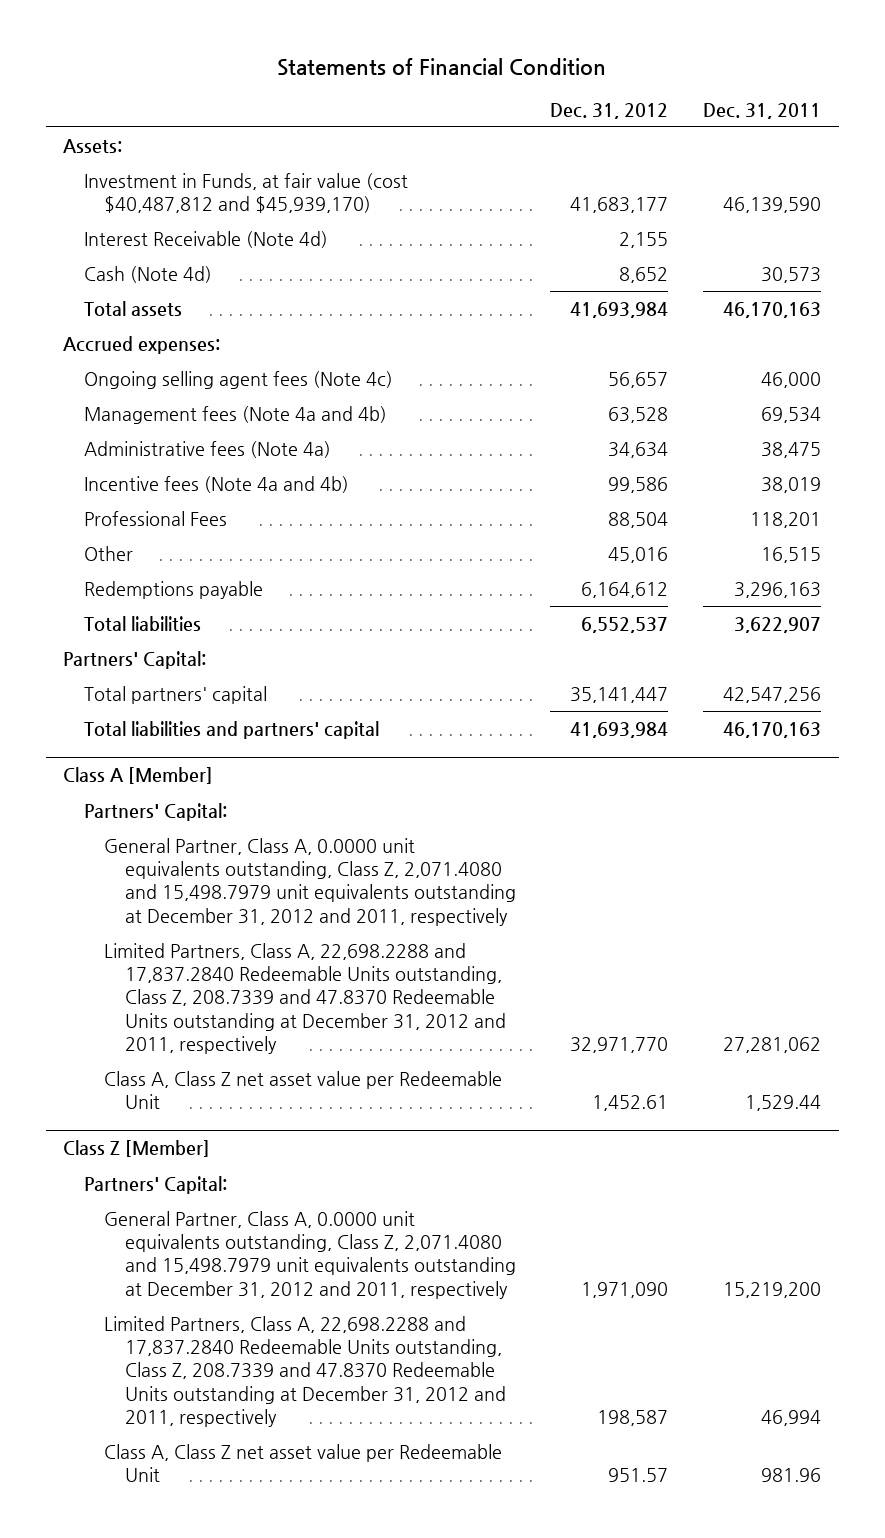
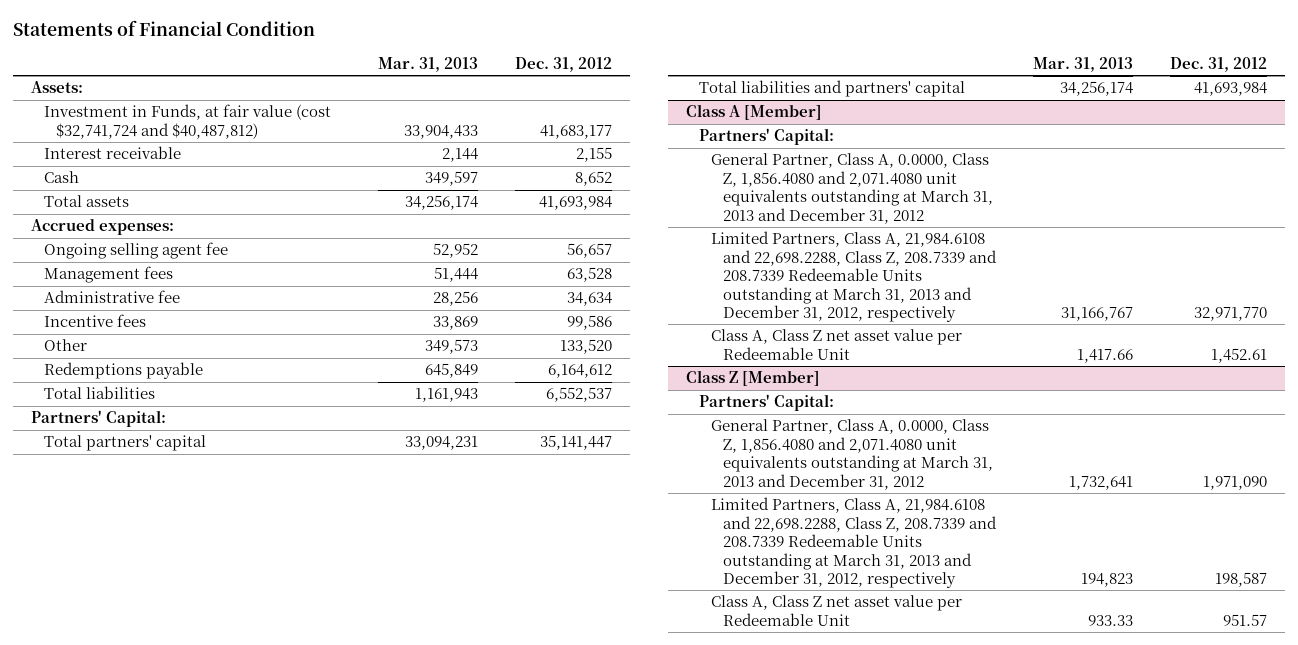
[703,102,822,119] Dec. 31, 2011 -> none
none -> [378,56,479,72] Mar. 31, 2013
[83,172,408,214] Investment in Funds, at fair value (cost $40,487,812 and $45,939,170) -> [43,104,331,139] Investment in Funds, at fair value (cost $32,741,724 and $40,487,812)
[83,230,328,248] Interest Receivable (Note 4d) -> [43,146,181,160] Interest receivable
[83,265,212,283] Cash (Note 4d) -> [43,171,79,184] Cash
[83,510,227,526] Professional Fees -> none
[83,370,393,389] Ongoing selling agent fees (Note 4c) -> [43,242,228,260] Ongoing selling agent fee
[83,405,387,424] Management fees (Note 4a and 4b) -> [43,266,173,284] Management fees
[83,440,331,458] Administrative fees (Note 4a) -> [43,290,180,304] Administrative fee
[83,475,349,493] Incentive fees (Note 4a and 4b) -> [43,314,146,328] Incentive fees
[608,546,669,563] 45,016 -> [559,339,612,355] 133,520
[104,837,516,926] General Partner, Class A, 0.0000 unit equivalents outstanding, Class Z, 2,071.4080 and 15,498.7979 unit equivalents outstanding at December 31, 2012 and 2011, respectively -> [710,153,994,224] General Partner, Class A, 0.0000, Class Z, 1,856.4080 and 2,071.4080 unit equivalents outstanding at March 31, 2013 and December 31, 2012
[104,942,506,1055] Limited Partners, Class A, 22,698.2288 and 17,837.2840 Redeemable Units outstanding, Class Z, 208.7339 and 47.8370 Redeemable Units outstanding at December 31, 2012 and 2011, respectively -> [710,231,998,322] Limited Partners, Class A, 21,984.6108 and 22,698.2288, Class Z, 208.7339 and 208.7339 Redeemable Units outstanding at March 31, 2013 and December 31, 2012, respectively
[104,1210,516,1299] General Partner, Class A, 0.0000 unit equivalents outstanding, Class Z, 2,071.4080 and 15,498.7979 unit equivalents outstanding at December 31, 2012 and 2011, respectively -> [710,419,994,490] General Partner, Class A, 0.0000, Class Z, 1,856.4080 and 2,071.4080 unit equivalents outstanding at March 31, 2013 and December 31, 2012
[104,1315,506,1428] Limited Partners, Class A, 22,698.2288 and 17,837.2840 Redeemable Units outstanding, Class Z, 208.7339 and 47.8370 Redeemable Units outstanding at December 31, 2012 and 2011, respectively -> [710,497,998,588] Limited Partners, Class A, 21,984.6108 and 22,698.2288, Class Z, 208.7339 and 208.7339 Redeemable Units outstanding at March 31, 2013 and December 31, 2012, respectively

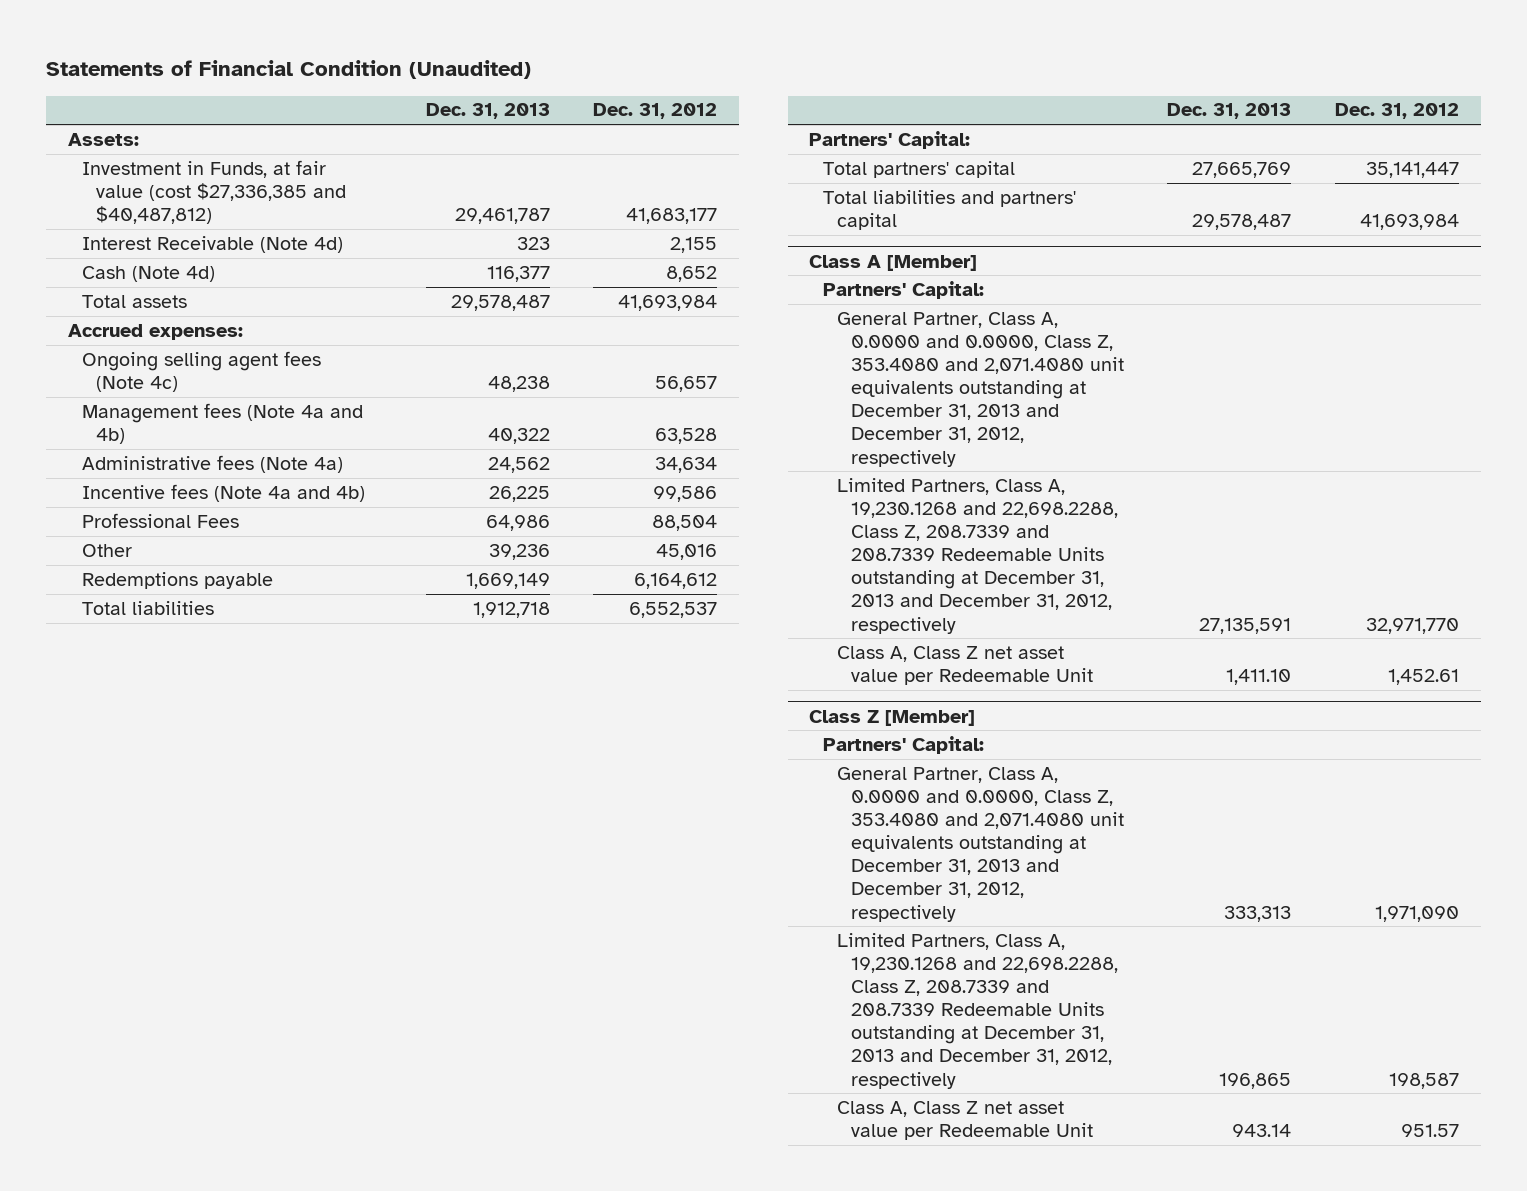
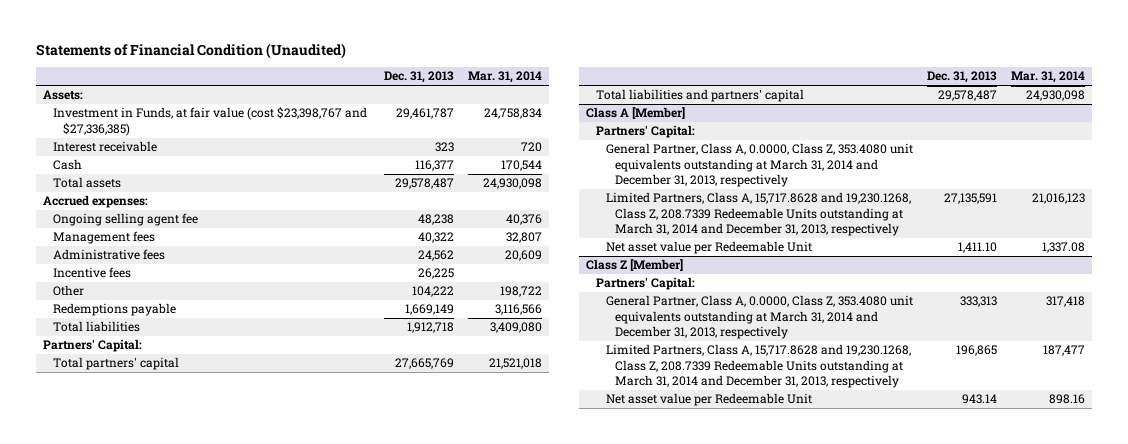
[593,103,718,120] Dec. 31, 2012 -> none
none -> [468,71,543,84] Mar. 31, 2014
[81,159,346,225] Investment in Funds, at fair value (cost $27,336,385 and $40,487,812) -> [53,107,368,136] Investment in Funds, at fair value (cost $23,398,767 and $27,336,385)
[81,235,343,253] Interest Receivable (Note 4d) -> [53,141,158,153] Interest receivable
[81,265,215,282] Cash (Note 4d) -> [53,159,83,171] Cash
[81,512,239,528] Professional Fees -> none
[81,350,321,393] Ongoing selling agent fees (Note 4c) -> [53,213,199,227] Ongoing selling agent fee
[81,402,363,445] Management fees (Note 4a and 4b) -> [53,231,156,245] Management fees
[81,454,343,473] Administrative fees (Note 4a) -> [53,249,166,261] Administrative fees
[81,483,365,502] Incentive fees (Note 4a and 4b) -> [53,267,132,279] Incentive fees
[489,543,551,560] 39,236 -> [412,286,455,298] 104,222
[837,311,1125,467] General Partner, Class A, 0.0000 and 0.0000, Class Z, 353.4080 and 2,071.4080 unit equivalents outstanding at December 31, 2013 and December 31, 2012, respectively -> [605,143,913,188] General Partner, Class A, 0.0000, Class Z, 353.4080 unit equivalents outstanding at March 31, 2014 and December 31, 2013, respectively
[837,477,1119,634] Limited Partners, Class A, 19,230.1268 and 22,698.2288, Class Z, 208.7339 and 208.7339 Redeemable Units outstanding at December 31, 2013 and December 31, 2012, respectively -> [605,192,911,237] Limited Partners, Class A, 15,717.8628 and 19,230.1268, Class Z, 208.7339 Redeemable Units outstanding at March 31, 2014 and December 31, 2013, respectively
[837,645,1094,686] Class A, Class Z net asset value per Redeemable Unit -> [605,241,812,255] Net asset value per Redeemable Unit
[837,766,1125,922] General Partner, Class A, 0.0000 and 0.0000, Class Z, 353.4080 and 2,071.4080 unit equivalents outstanding at December 31, 2013 and December 31, 2012, respectively -> [605,295,913,340] General Partner, Class A, 0.0000, Class Z, 353.4080 unit equivalents outstanding at March 31, 2014 and December 31, 2013, respectively
[837,932,1119,1089] Limited Partners, Class A, 19,230.1268 and 22,698.2288, Class Z, 208.7339 and 208.7339 Redeemable Units outstanding at December 31, 2013 and December 31, 2012, respectively -> [605,344,911,389] Limited Partners, Class A, 15,717.8628 and 19,230.1268, Class Z, 208.7339 Redeemable Units outstanding at March 31, 2014 and December 31, 2013, respectively
[837,1100,1094,1141] Class A, Class Z net asset value per Redeemable Unit -> [605,393,812,407] Net asset value per Redeemable Unit

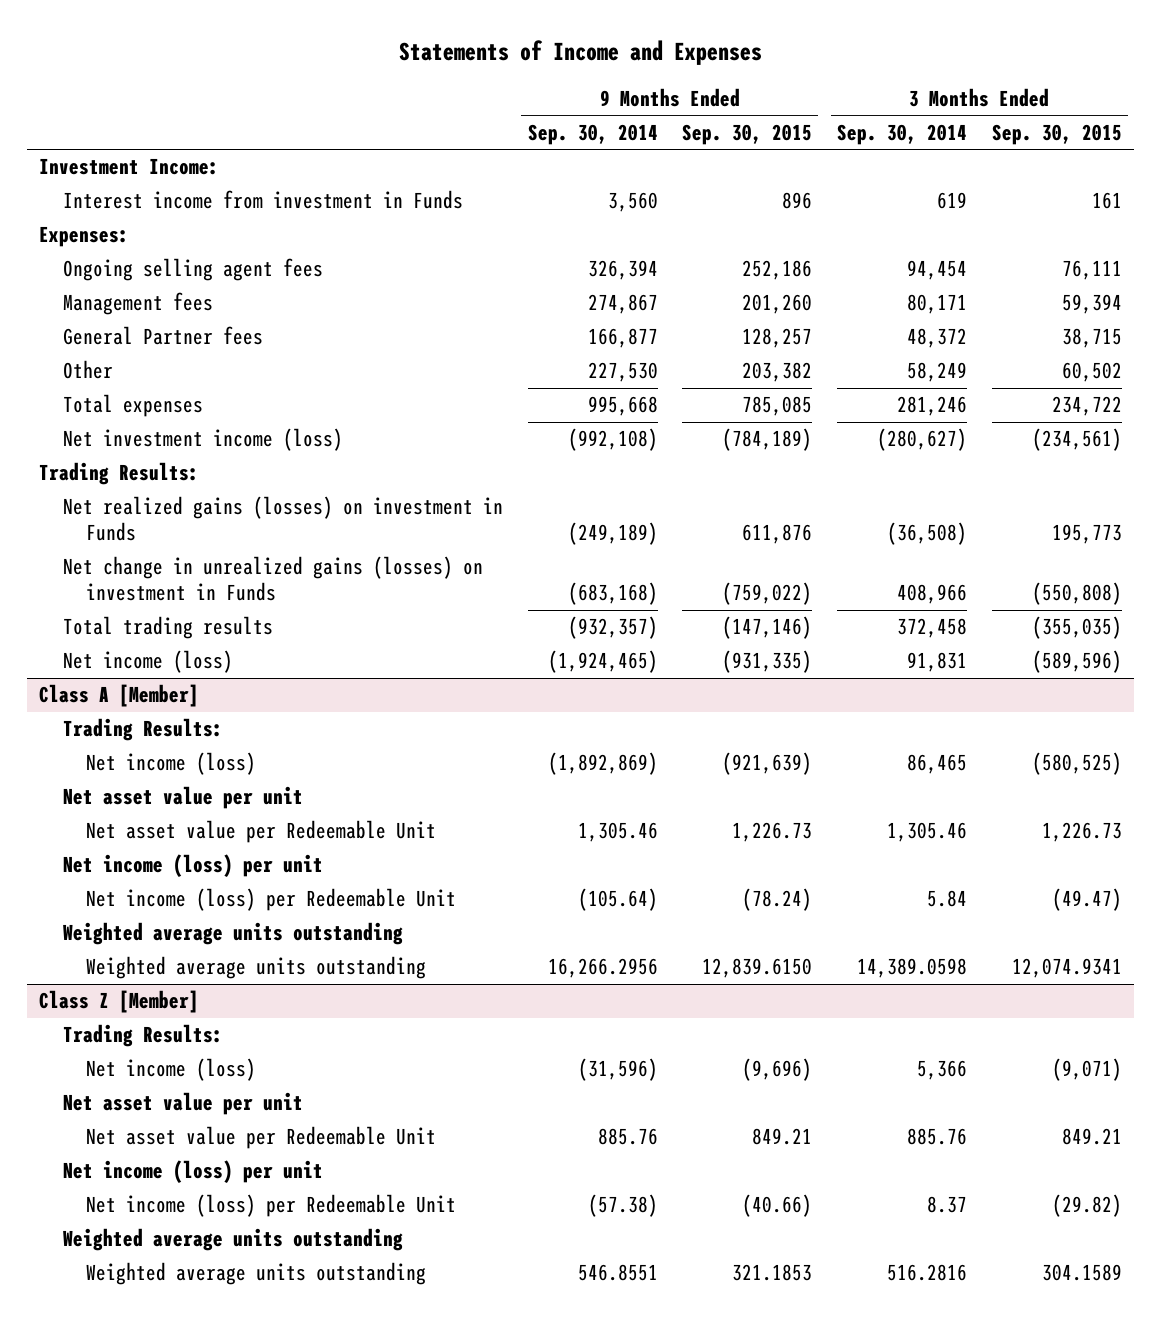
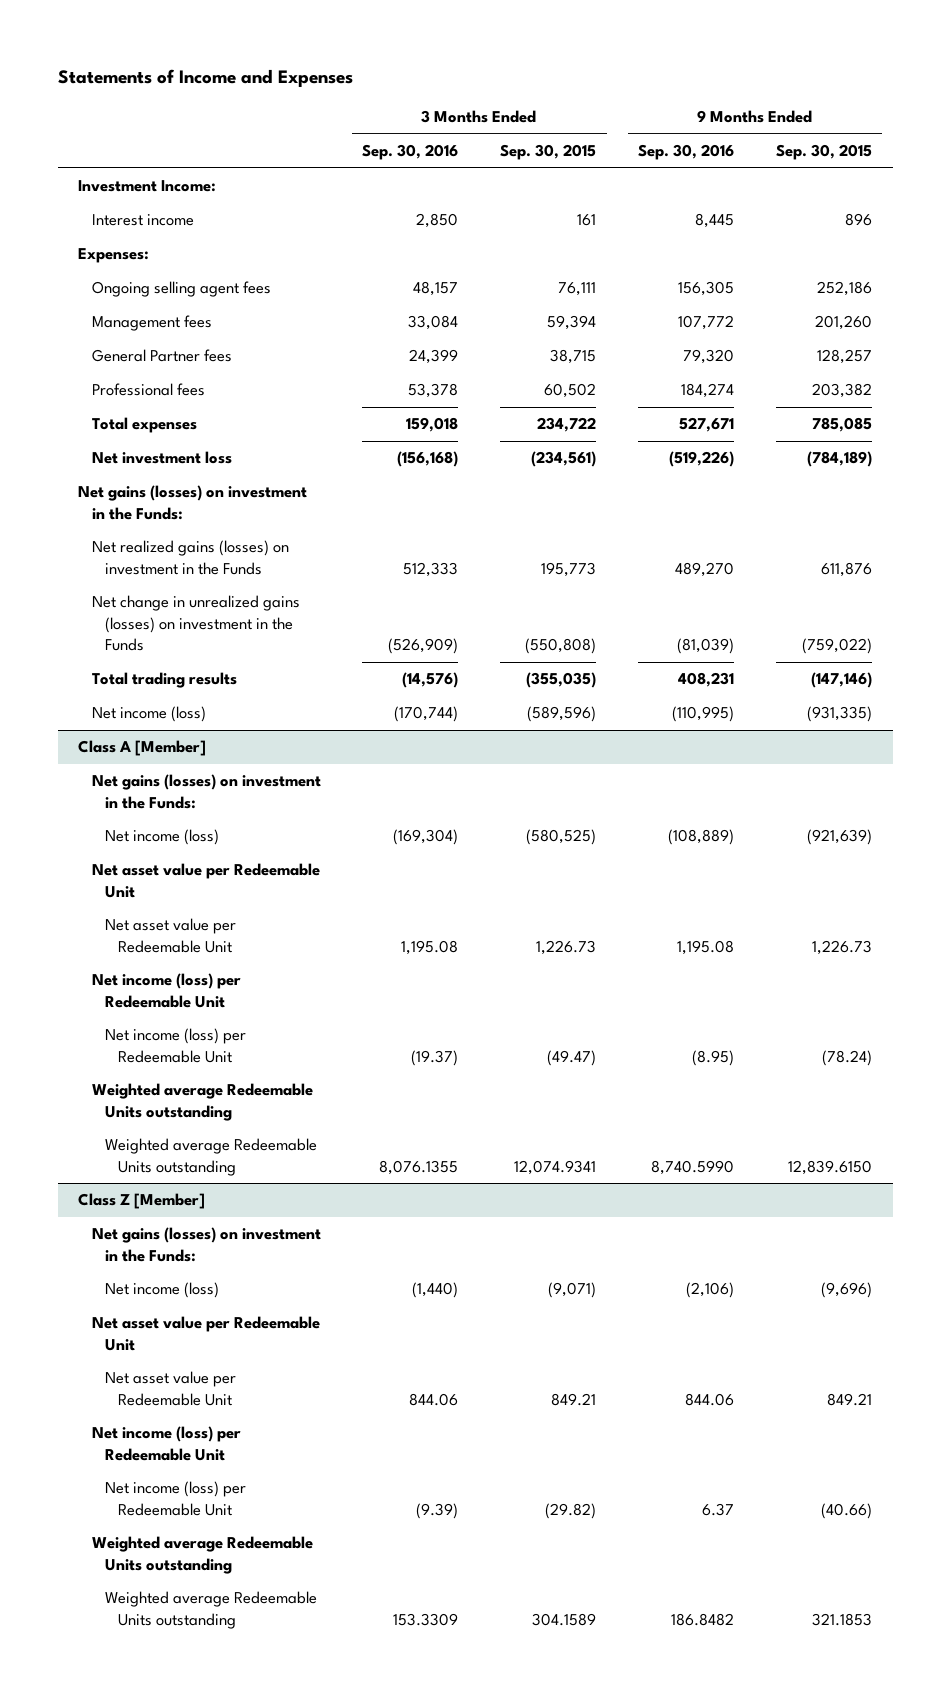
[527,123,658,145] Sep. 30, 2014 -> none
[837,123,968,145] Sep. 30, 2014 -> none
none -> [362,144,459,161] Sep. 30, 2016
none -> [637,144,734,161] Sep. 30, 2016
[62,190,463,210] Interest income from investment in Funds -> [91,214,194,227] Interest income
[62,360,113,380] Other -> [91,383,205,397] Professional fees
[39,462,200,486] Trading Results: -> none
[62,428,343,452] Net investment income (loss) -> [91,451,232,465] Net investment loss
none -> [78,485,308,520] Net gains (losses) on investment in the Funds:
[62,496,503,542] Net realized gains (losses) on investment in Funds -> [91,540,289,575] Net realized gains (losses) on investment in the Funds
[62,556,483,602] Net change in unrealized gains (losses) on investment in Funds -> [91,595,300,652] Net change in unrealized gains (losses) on investment in the Funds
[62,718,223,742] Trading Results: -> none
none -> [91,774,321,809] Net gains (losses) on investment in the Funds:
[62,786,303,810] Net asset value per unit -> [91,863,320,898] Net asset value per Redeemable Unit
[62,854,323,878] Net income (loss) per unit -> [91,973,241,1008] Net income (loss) per Redeemable Unit
[62,922,403,946] Weighted average units outstanding -> [91,1083,313,1121] Weighted average Redeemable Units outstanding
[86,956,427,980] Weighted average units outstanding -> [104,1138,317,1176] Weighted average Redeemable Units outstanding
[62,1024,223,1048] Trading Results: -> none
none -> [91,1227,321,1262] Net gains (losses) on investment in the Funds:
[62,1092,303,1116] Net asset value per unit -> [91,1316,320,1351] Net asset value per Redeemable Unit
[62,1160,323,1184] Net income (loss) per unit -> [91,1426,241,1461] Net income (loss) per Redeemable Unit
[62,1228,403,1252] Weighted average units outstanding -> [91,1536,313,1574] Weighted average Redeemable Units outstanding
[86,1262,427,1286] Weighted average units outstanding -> [104,1591,317,1629] Weighted average Redeemable Units outstanding

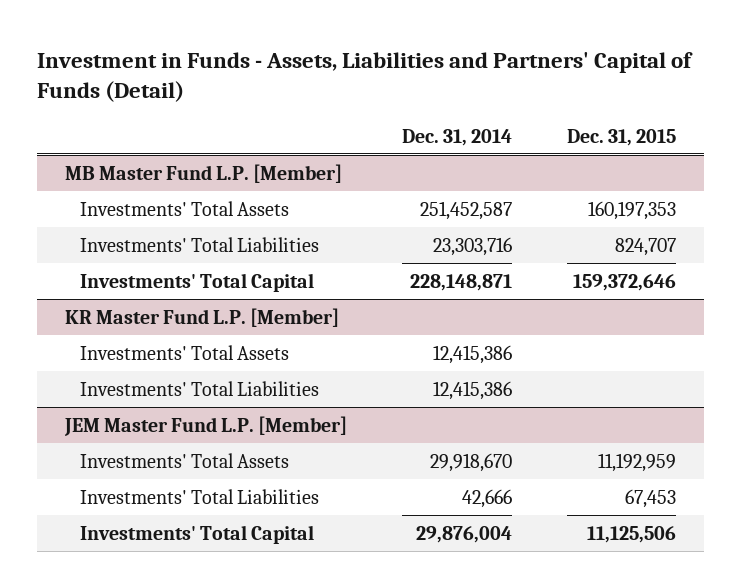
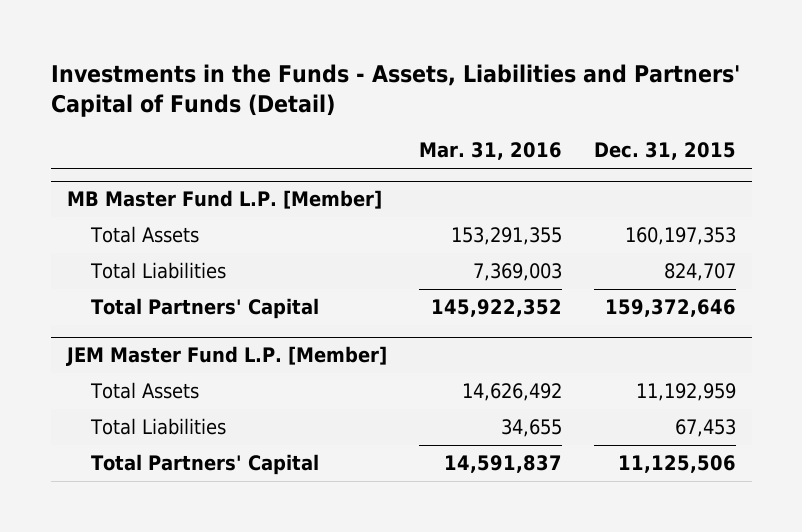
[37,51,694,103] Investment in Funds - Assets, Liabilities and Partners' Capital of Funds (Detail) -> [50,63,740,118] Investments in the Funds - Assets, Liabilities and Partners' Capital of Funds (Detail)
[402,128,513,146] Dec. 31, 2014 -> none
none -> [418,142,562,161] Mar. 31, 2016
[64,307,339,327] KR Master Fund L.P. [Member] -> none
[80,344,290,360] Investments' Total Assets -> none
[80,380,320,396] Investments' Total Liabilities -> none
[80,200,290,216] Investments' Total Assets -> [89,226,199,244] Total Assets
[80,236,320,252] Investments' Total Liabilities -> [89,262,226,280] Total Liabilities
[80,272,315,292] Investments' Total Capital -> [90,298,319,320] Total Partners' Capital
[80,452,290,468] Investments' Total Assets -> [89,382,199,400] Total Assets
[80,488,320,504] Investments' Total Liabilities -> [89,418,226,436] Total Liabilities
[80,524,315,544] Investments' Total Capital -> [90,454,319,476] Total Partners' Capital

